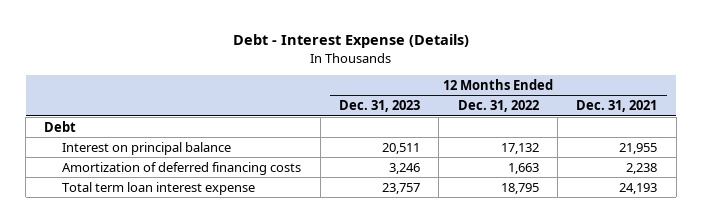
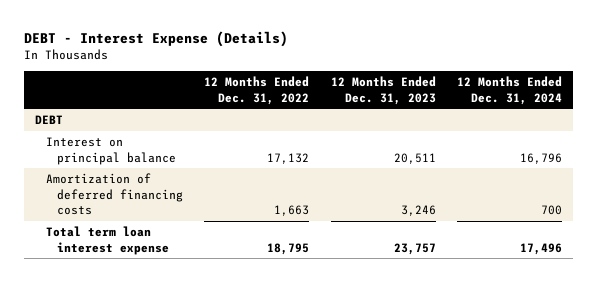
[232,34,469,49] Debt - Interest Expense (Details) -> [24,30,289,47] DEBT - Interest Expense (Details)
[576,100,658,113] Dec. 31, 2021 -> none
none -> [457,76,563,105] 12 Months Ended Dec. 31, 2024
[44,120,77,132] Debt -> [34,114,63,124] DEBT

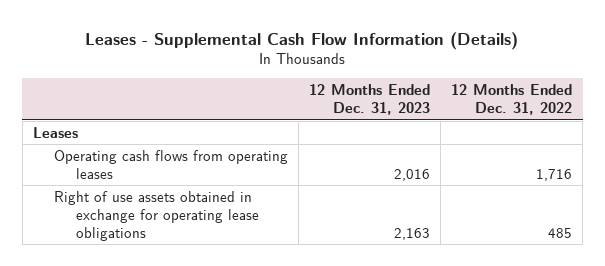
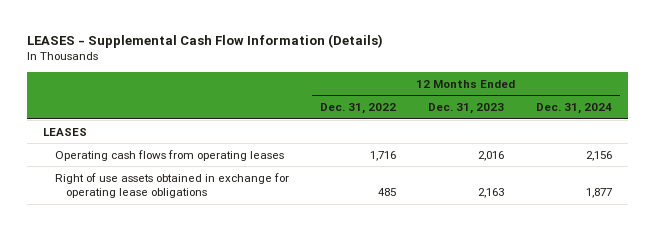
[85,31,519,50] Leases - Supplemental Cash Flow Information (Details) -> [27,34,384,49] LEASES - Supplemental Cash Flow Information (Details)
none -> [536,103,613,115] Dec. 31, 2024
[32,126,78,138] Leases -> [43,127,88,136] LEASES

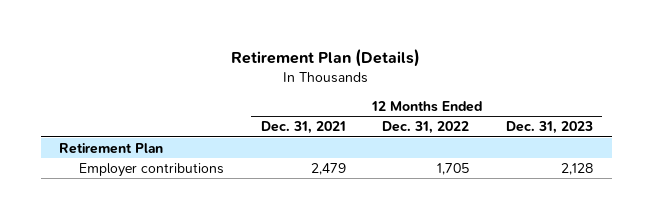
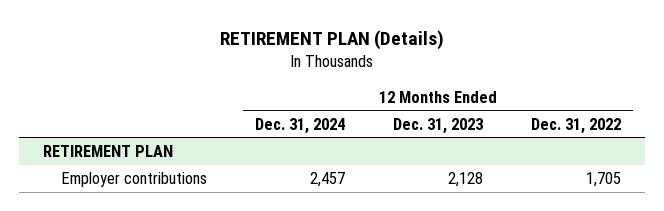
[231,48,421,67] Retirement Plan (Details) -> [220,30,445,51] RETIREMENT PLAN (Details)
[260,121,346,135] Dec. 31, 2021 -> none
none -> [255,117,346,134] Dec. 31, 2024
[59,143,164,155] Retirement Plan -> [43,145,174,158] RETIREMENT PLAN

